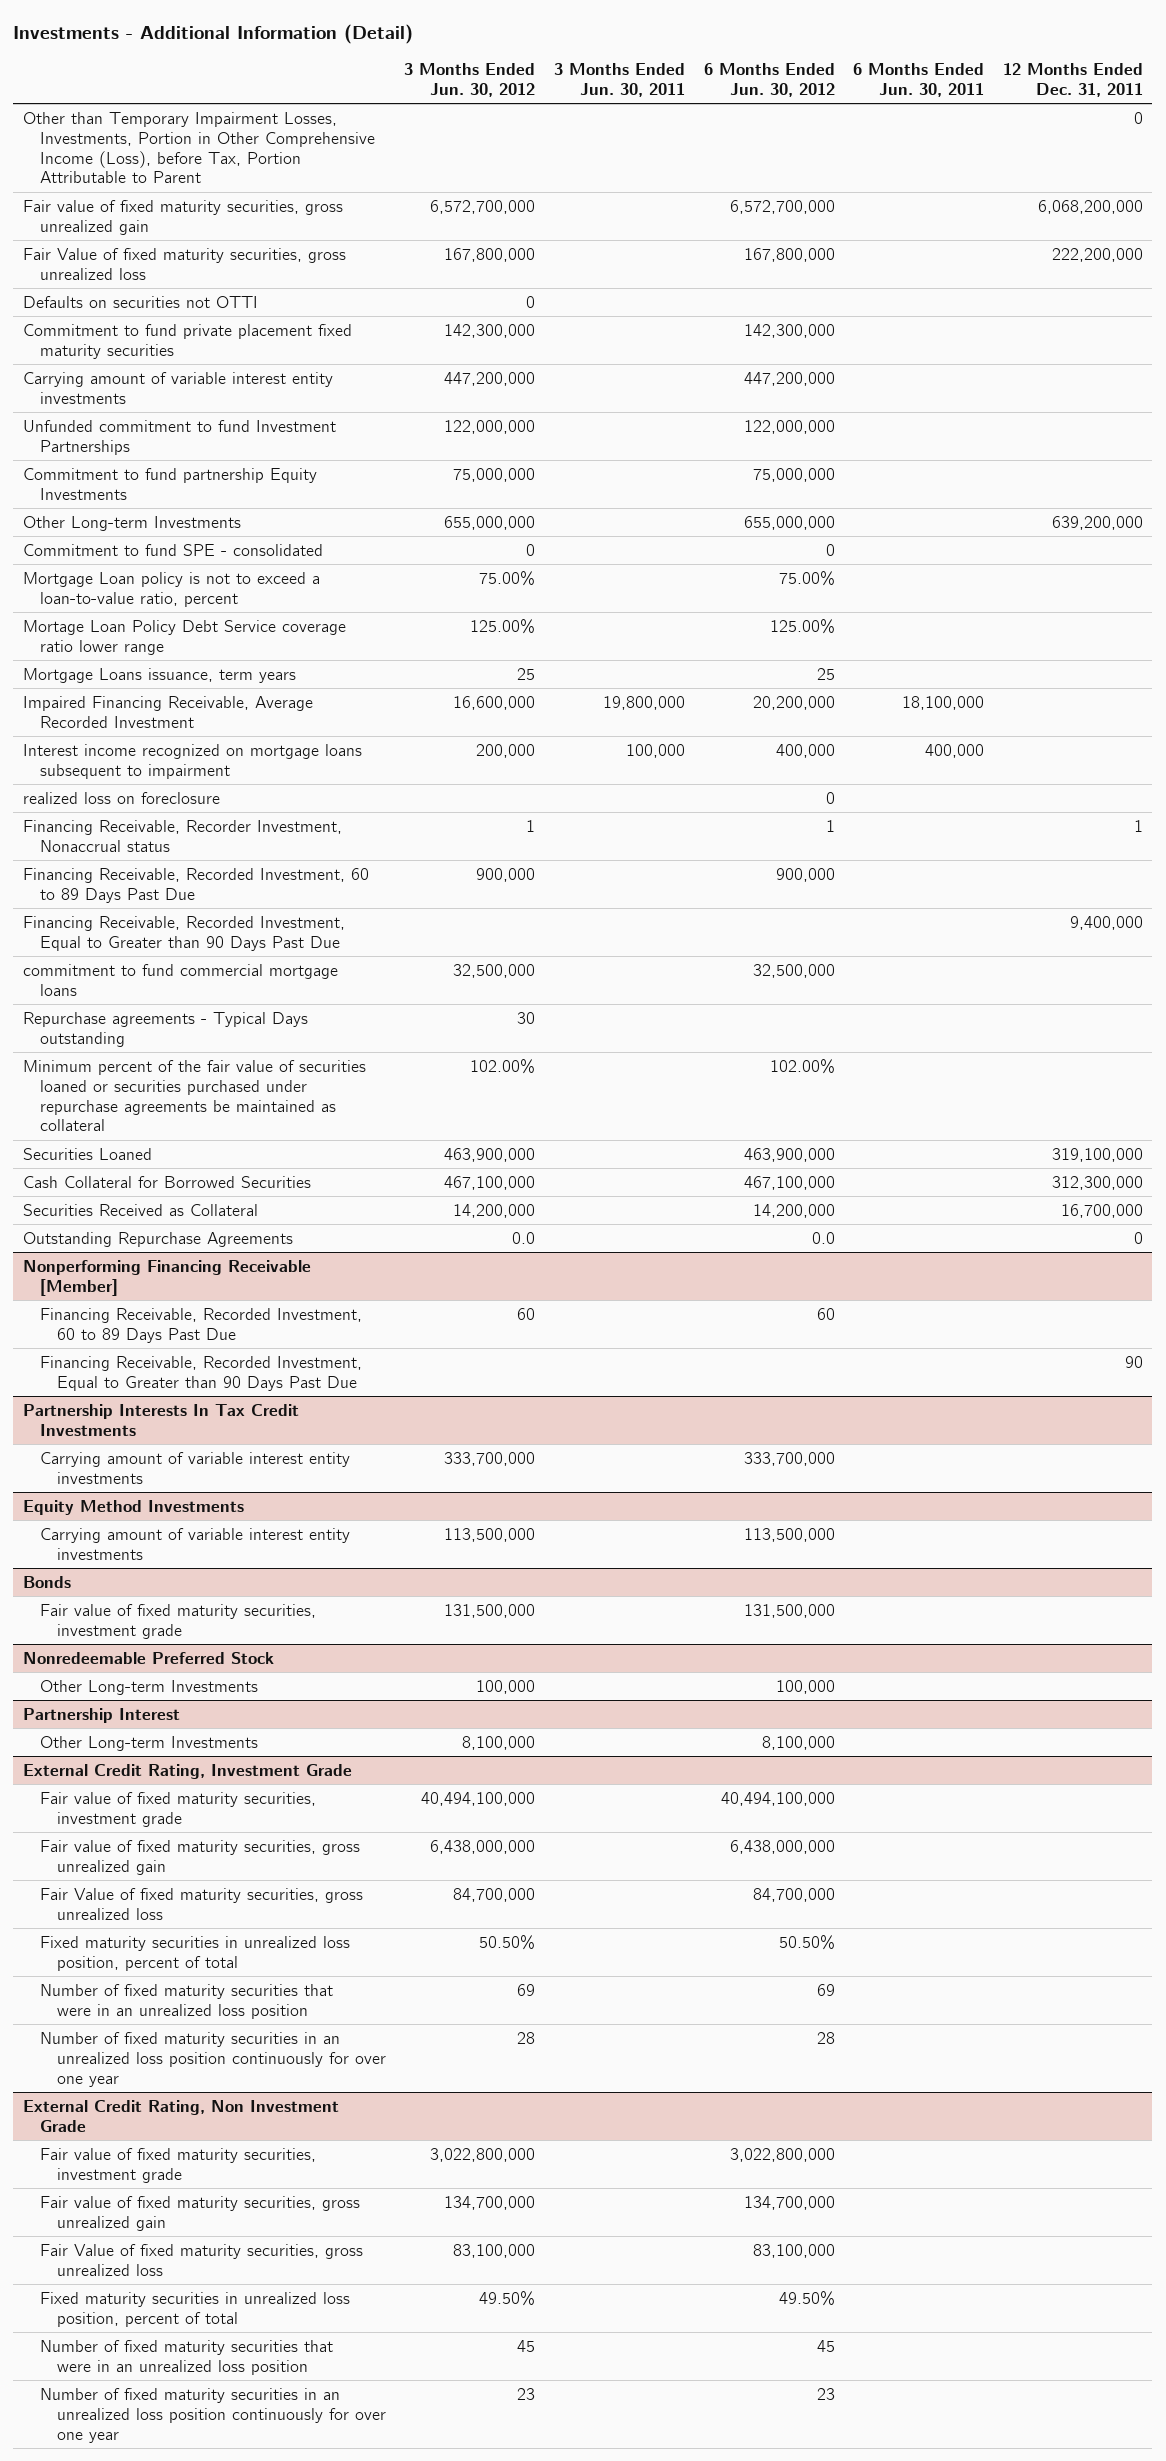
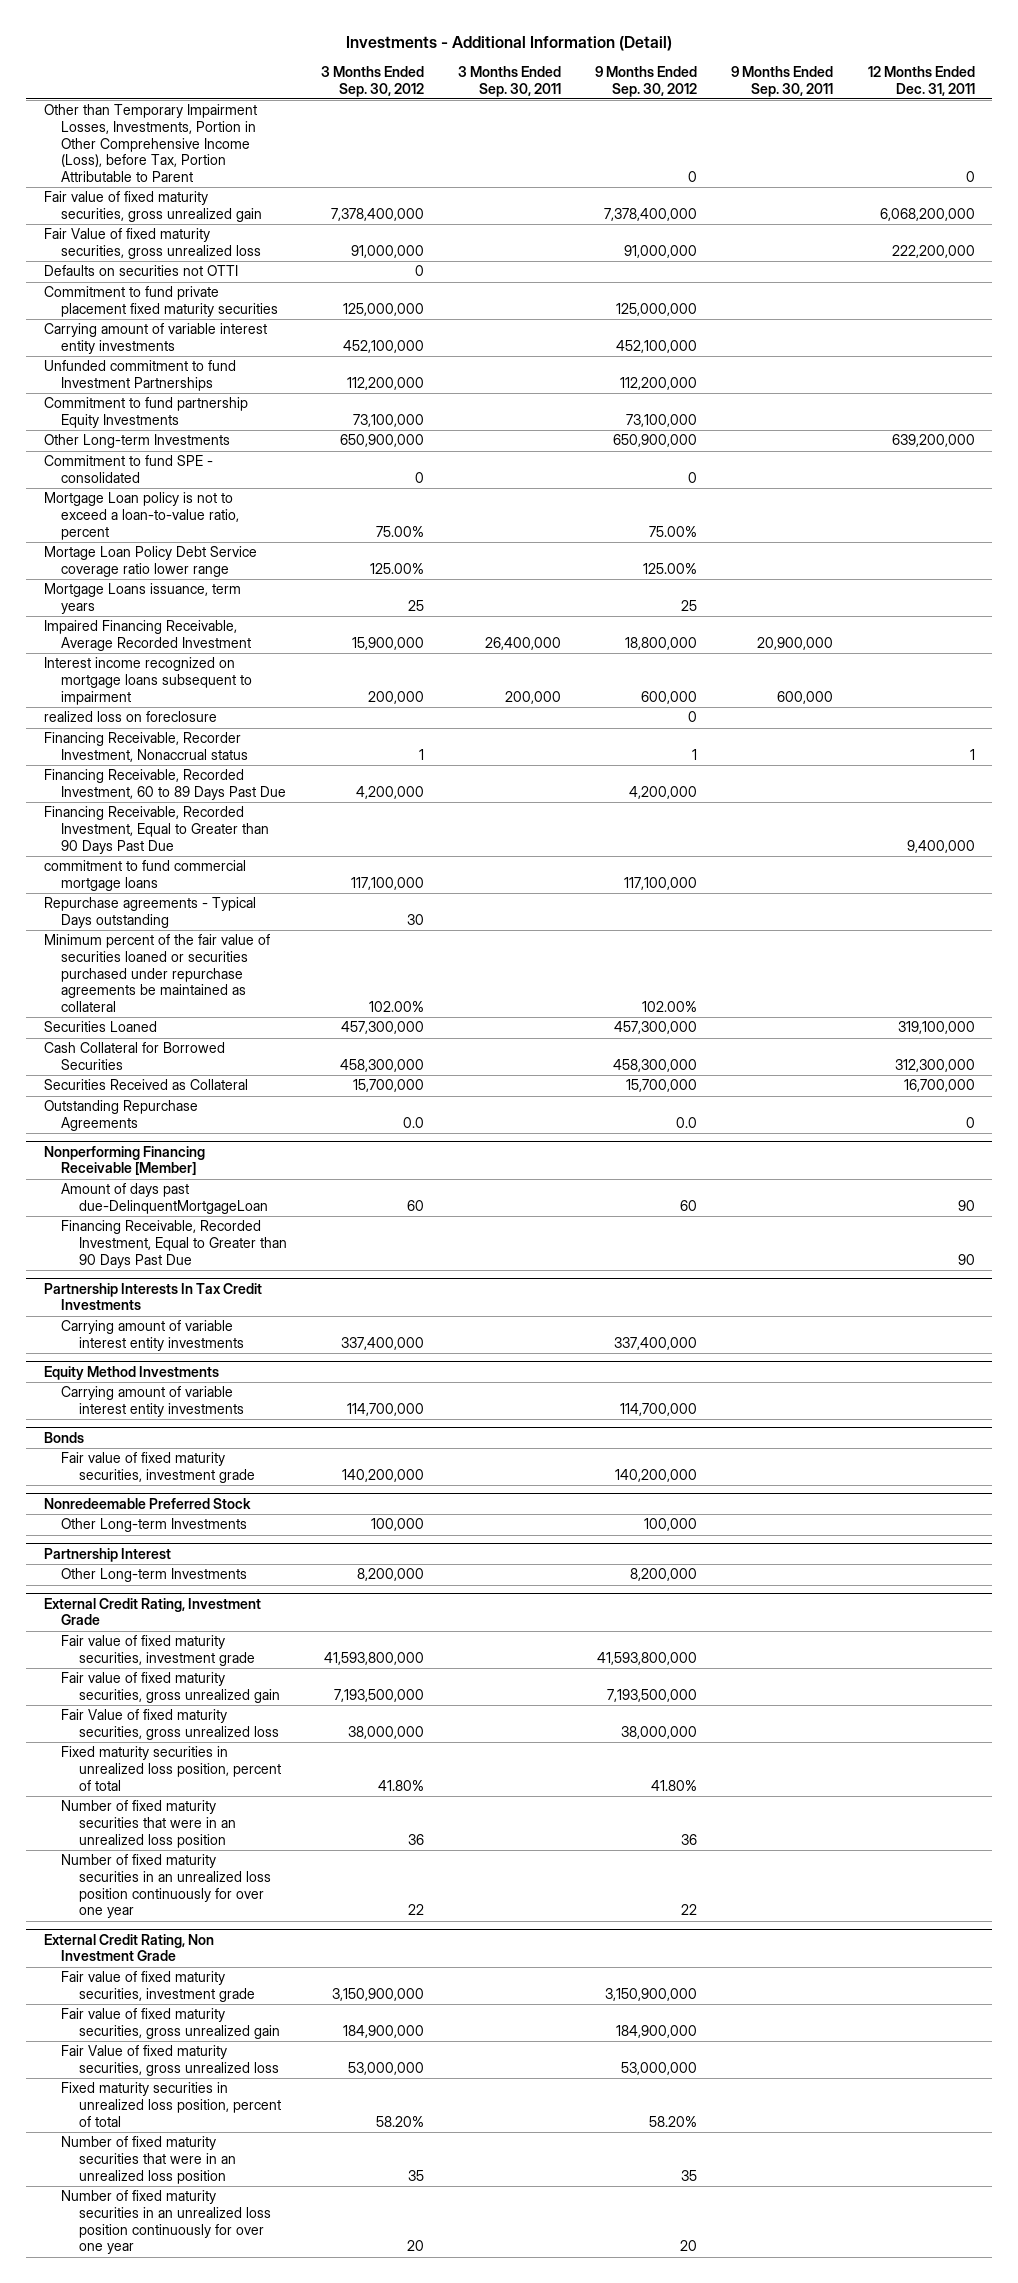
[404,62,536,97] 3 Months Ended Jun. 30, 2012 -> none
[553,62,685,97] 3 Months Ended Jun. 30, 2011 -> none
[703,62,835,97] 6 Months Ended Jun. 30, 2012 -> none
[853,62,985,97] 6 Months Ended Jun. 30, 2011 -> none
none -> [320,65,424,97] 3 Months Ended Sep. 30, 2012
none -> [457,65,561,97] 3 Months Ended Sep. 30, 2011
none -> [595,65,698,97] 9 Months Ended Sep. 30, 2012
none -> [731,65,834,97] 9 Months Ended Sep. 30, 2011
[39,1307,362,1343] Financing Receivable, Recorded Investment, 60 to 89 Days Past Due -> none
none -> [61,1183,268,1214] Amount of days past due-DelinquentMortgageLoan

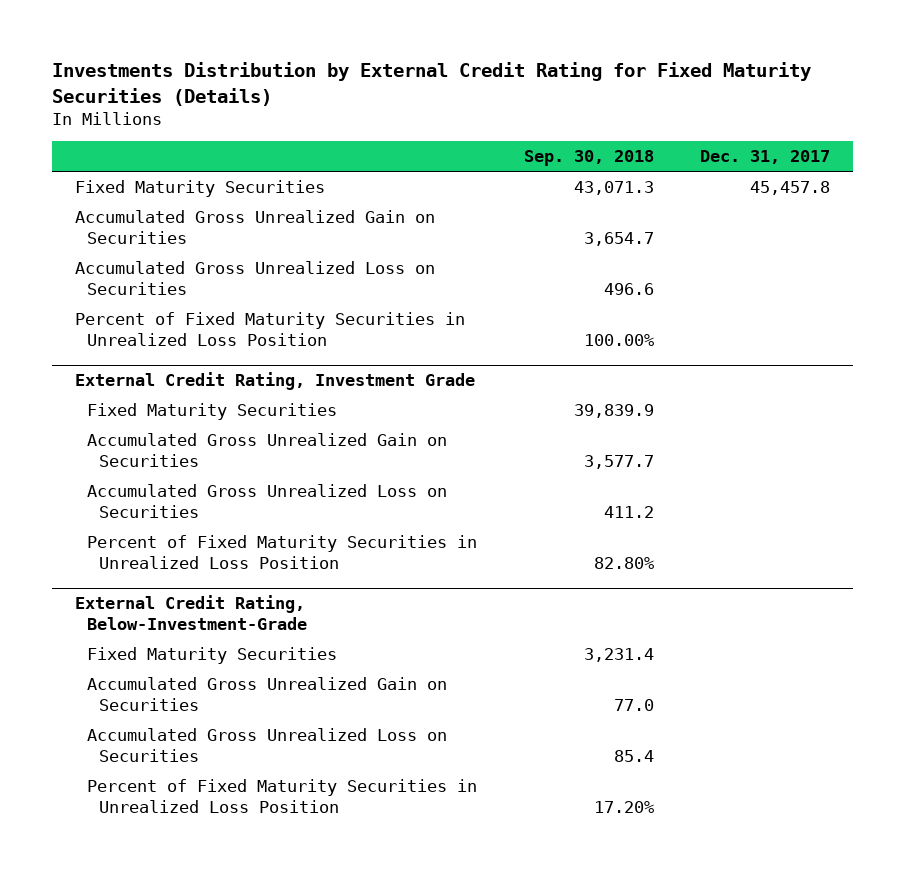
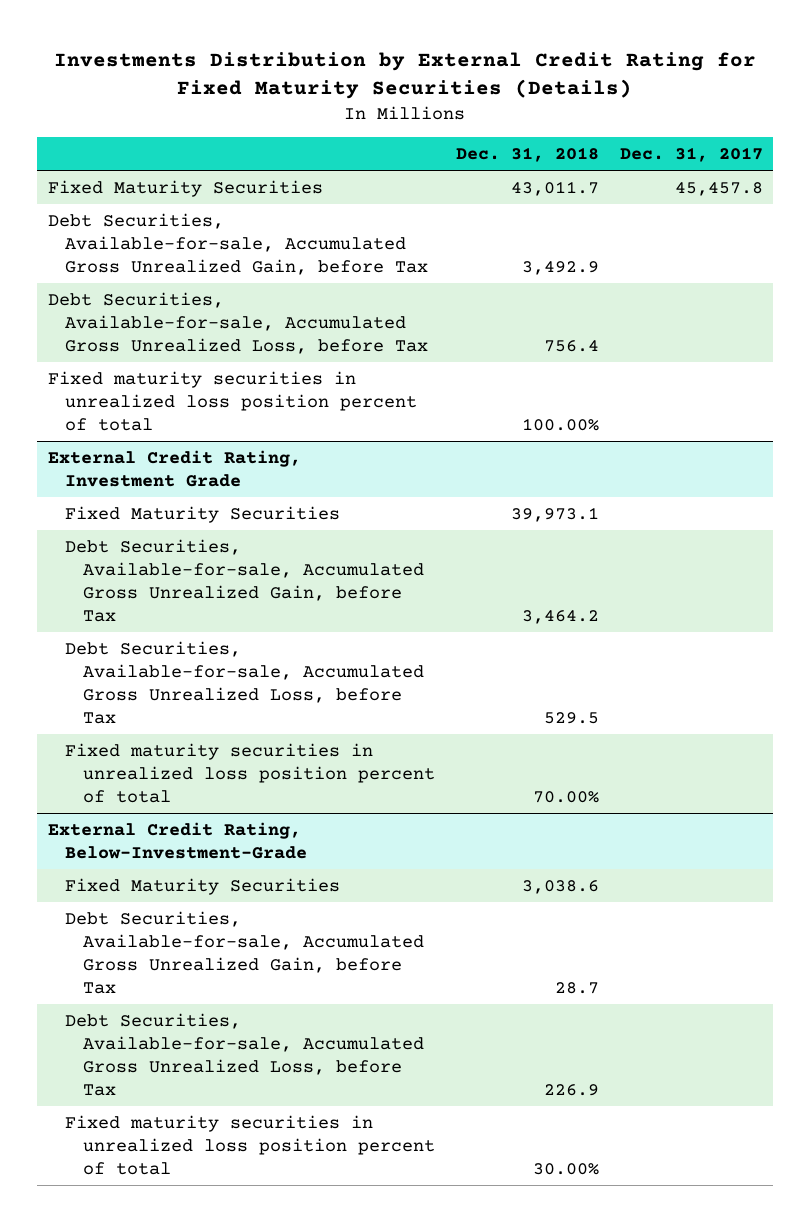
[523,150,654,167] Sep. 30, 2018 -> none
none -> [455,147,599,163] Dec. 31, 2018
[75,210,436,244] Accumulated Gross Unrealized Gain on Securities -> [47,212,429,275] Debt Securities, Available-for-sale, Accumulated Gross Unrealized Gain, before Tax
[75,261,436,295] Accumulated Gross Unrealized Loss on Securities -> [47,291,429,354] Debt Securities, Available-for-sale, Accumulated Gross Unrealized Loss, before Tax
[75,312,466,346] Percent of Fixed Maturity Securities in Unrealized Loss Position -> [47,370,418,431] Fixed maturity securities in unrealized loss position percent of total
[86,433,447,467] Accumulated Gross Unrealized Gain on Securities -> [65,538,424,622] Debt Securities, Available-for-sale, Accumulated Gross Unrealized Gain, before Tax
[86,484,447,518] Accumulated Gross Unrealized Loss on Securities -> [65,640,424,724] Debt Securities, Available-for-sale, Accumulated Gross Unrealized Loss, before Tax
[86,535,477,569] Percent of Fixed Maturity Securities in Unrealized Loss Position -> [65,742,435,803] Fixed maturity securities in unrealized loss position percent of total
[86,677,447,711] Accumulated Gross Unrealized Gain on Securities -> [65,910,424,994] Debt Securities, Available-for-sale, Accumulated Gross Unrealized Gain, before Tax
[86,728,447,762] Accumulated Gross Unrealized Loss on Securities -> [65,1012,424,1096] Debt Securities, Available-for-sale, Accumulated Gross Unrealized Loss, before Tax
[86,779,477,813] Percent of Fixed Maturity Securities in Unrealized Loss Position -> [65,1114,435,1175] Fixed maturity securities in unrealized loss position percent of total

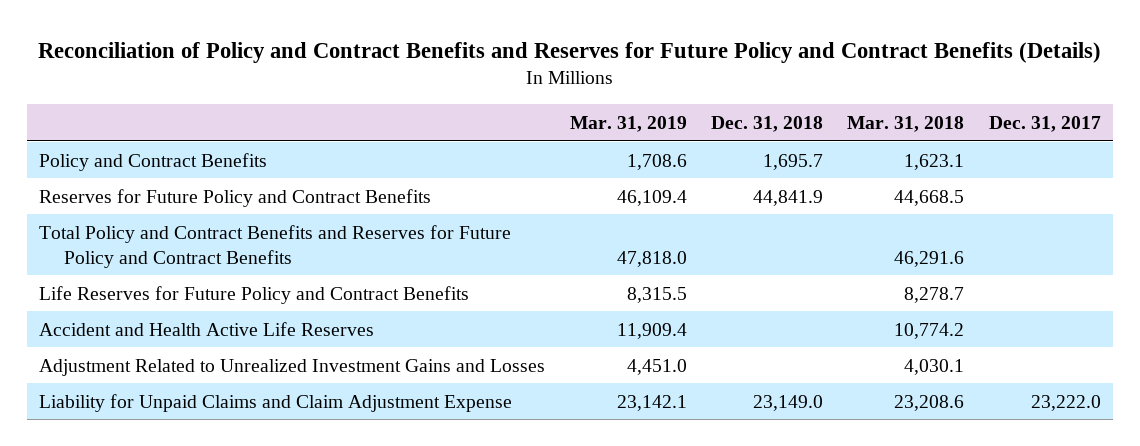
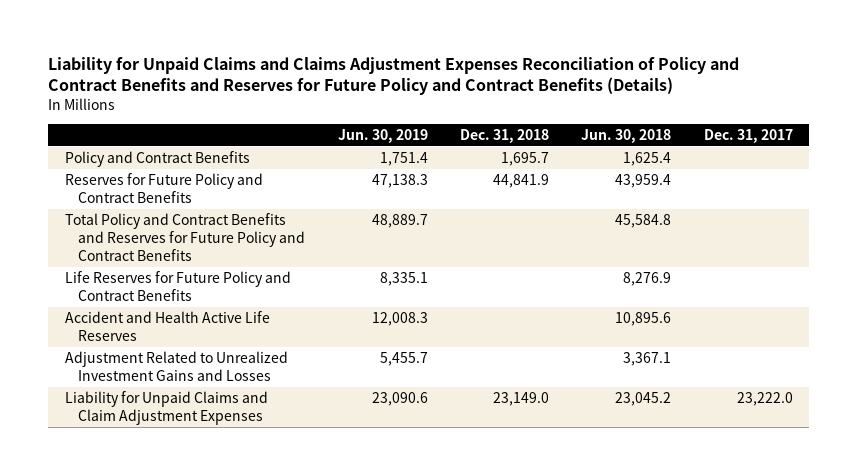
[38,41,1102,63] Reconciliation of Policy and Contract Benefits and Reserves for Future Policy and Contract Benefits (Details) -> [48,56,740,96] Liability for Unpaid Claims and Claims Adjustment Expenses Reconciliation of Policy and Contract Benefits and Reserves for Future Policy and Contract Benefits (Details)
[569,115,687,132] Mar. 31, 2019 -> none
[847,115,965,132] Mar. 31, 2018 -> none
none -> [337,129,428,144] Jun. 30, 2019
none -> [581,129,672,144] Jun. 30, 2018
[39,393,513,412] Liability for Unpaid Claims and Claim Adjustment Expense -> [64,390,268,425] Liability for Unpaid Claims and Claim Adjustment Expenses

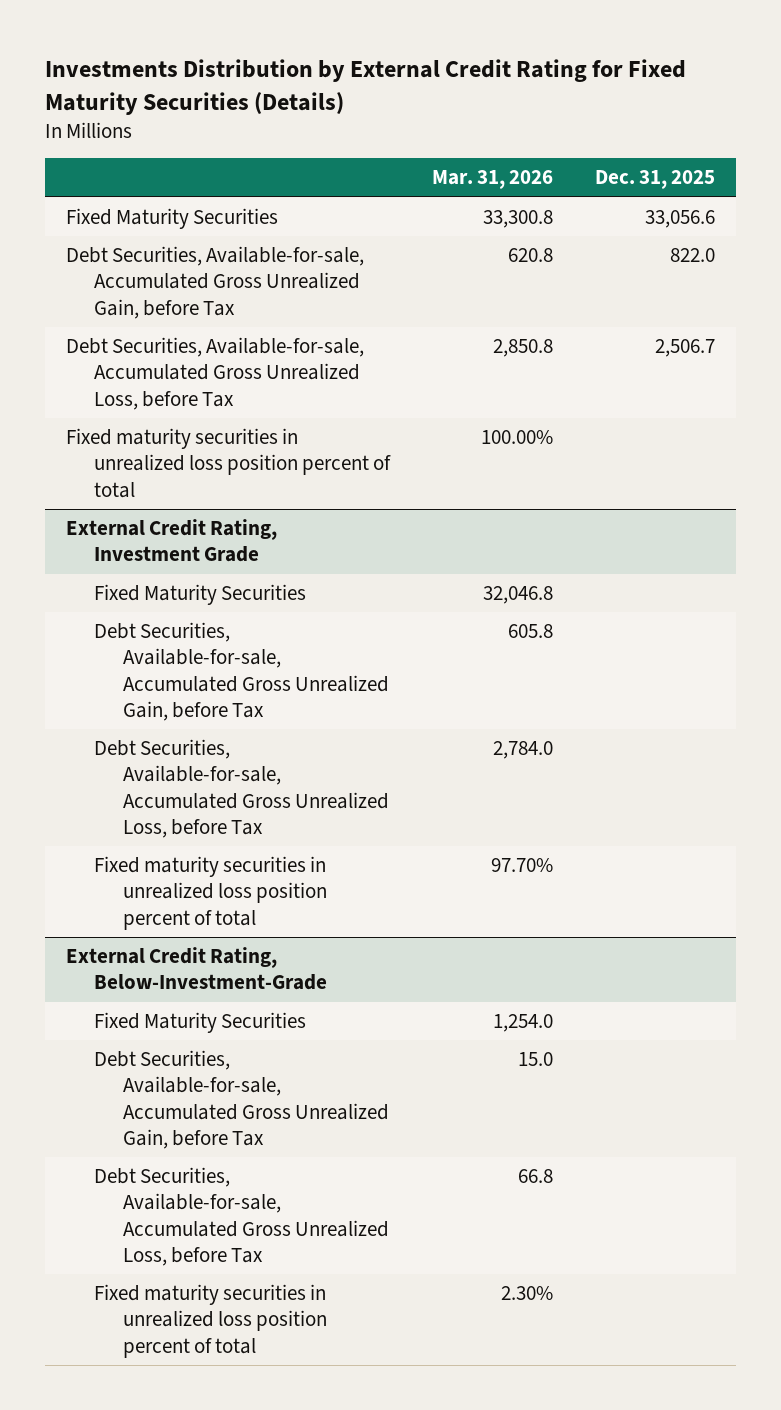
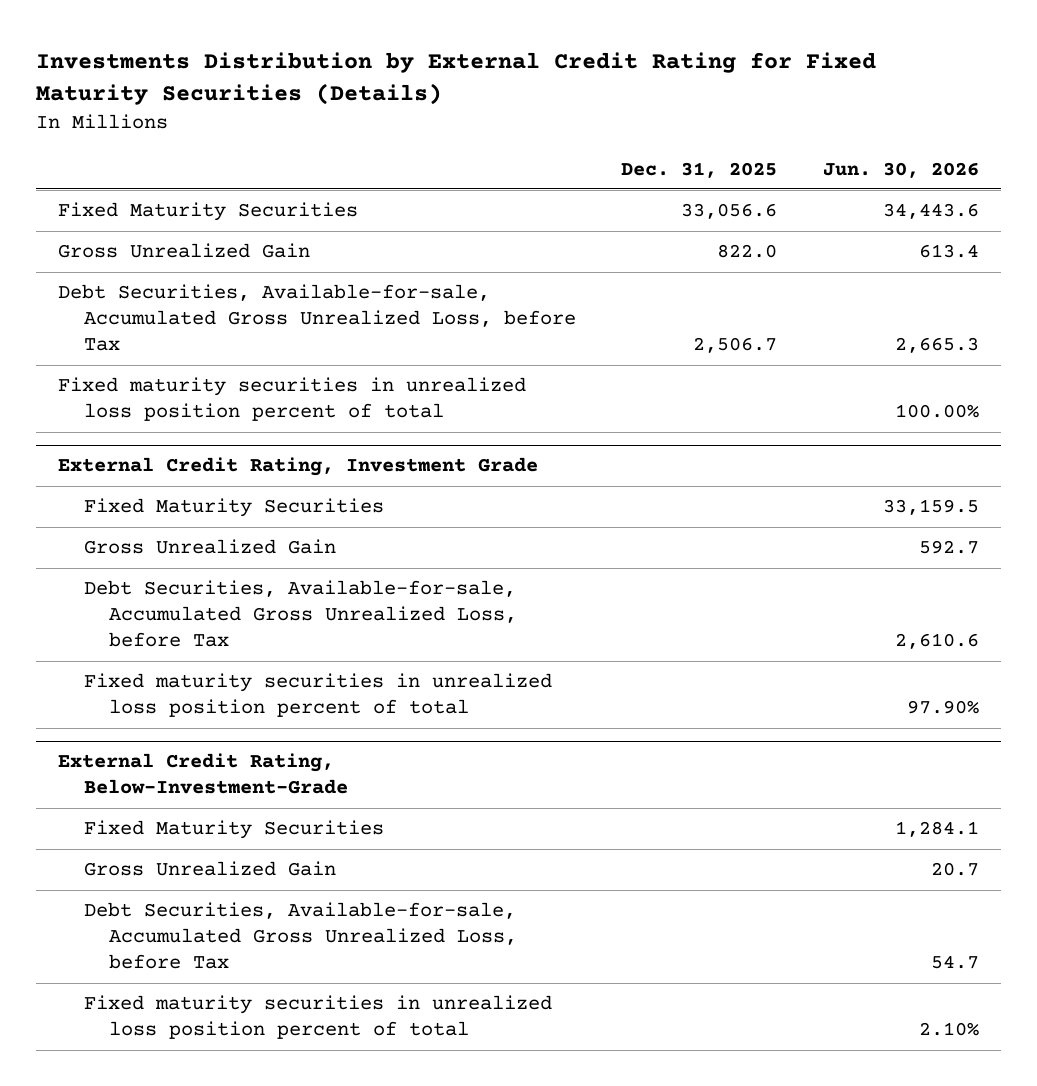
[432,170,554,190] Mar. 31, 2026 -> none
none -> [822,161,979,178] Jun. 30, 2026
[65,246,364,319] Debt Securities, Available-for-sale, Accumulated Gross Unrealized Gain, before Tax -> [58,243,311,259] Gross Unrealized Gain
[94,622,389,722] Debt Securities, Available-for-sale, Accumulated Gross Unrealized Gain, before Tax -> [83,539,336,555] Gross Unrealized Gain
[94,1050,389,1150] Debt Securities, Available-for-sale, Accumulated Gross Unrealized Gain, before Tax -> [83,861,336,877] Gross Unrealized Gain

